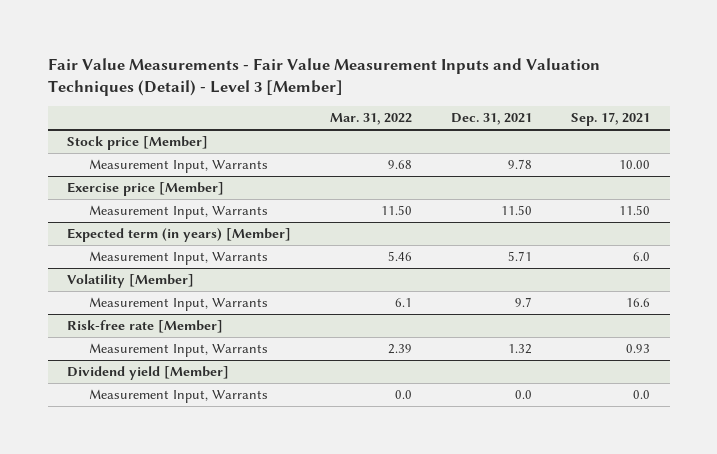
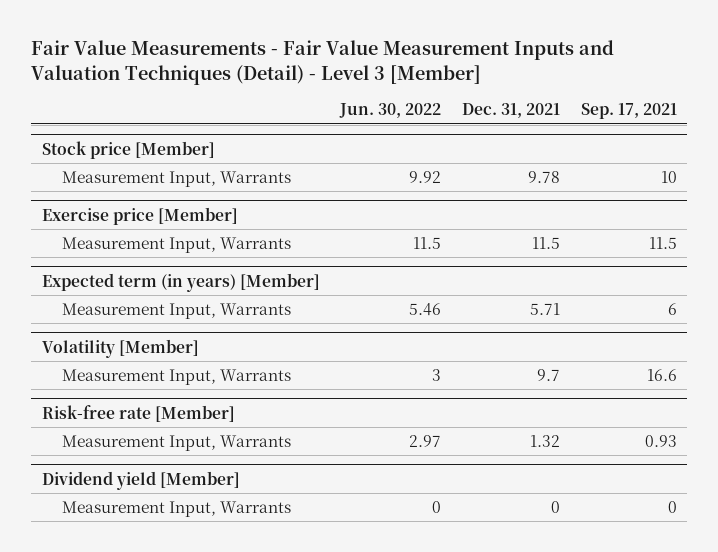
[330,113,413,126] Mar. 31, 2022 -> none
none -> [339,102,442,118] Jun. 30, 2022
[619,160,651,170] 10.00 -> [660,170,677,183] 10
[501,205,533,216] 11.50 -> [531,236,560,249] 11.5
[619,205,651,216] 11.50 -> [648,236,677,249] 11.5
[633,252,651,262] 6.0 -> [667,302,677,315] 6
[515,390,533,400] 0.0 -> [550,500,560,513] 0
[633,390,651,400] 0.0 -> [667,500,677,513] 0

